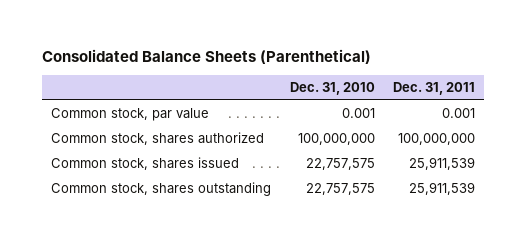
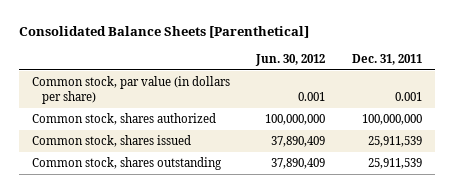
[42,49,372,65] Consolidated Balance Sheets (Parenthetical) -> [18,26,309,39] Consolidated Balance Sheets [Parenthetical]
[289,82,375,96] Dec. 31, 2010 -> none
none -> [255,53,326,66] Jun. 30, 2012
[51,108,210,122] Common stock, par value -> [31,76,230,104] Common stock, par value (in dollars per share)

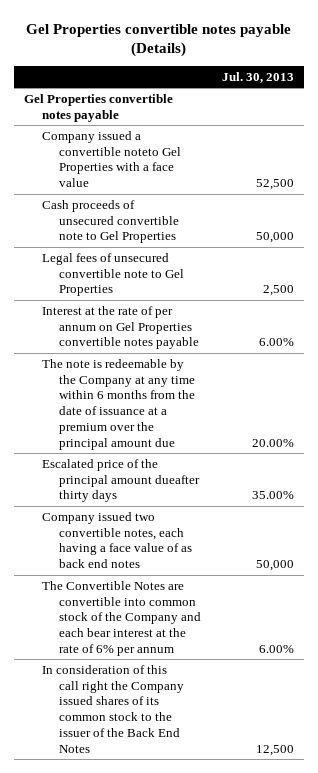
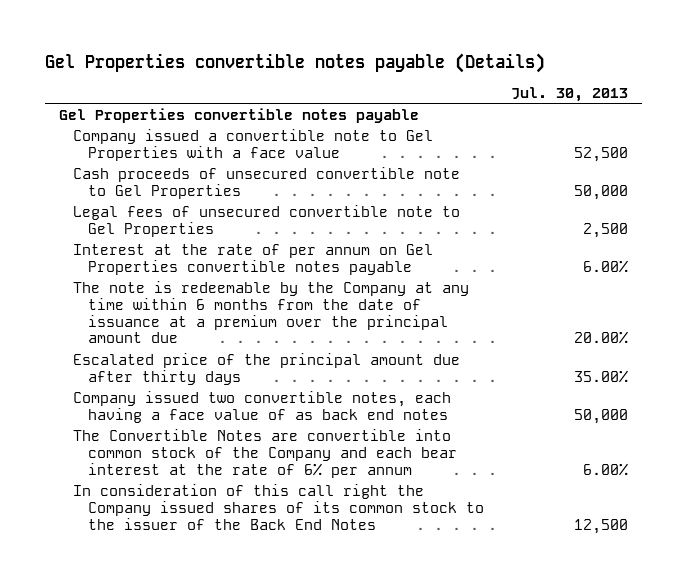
[41,130,182,188] Company issued a convertible noteto Gel Properties with a face value -> [73,128,434,161] Company issued a convertible note to Gel Properties with a face value
[41,458,201,503] Escalated price of the principal amount dueafter thirty days -> [73,352,461,385] Escalated price of the principal amount due after thirty days

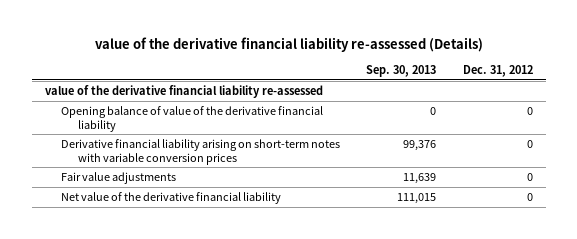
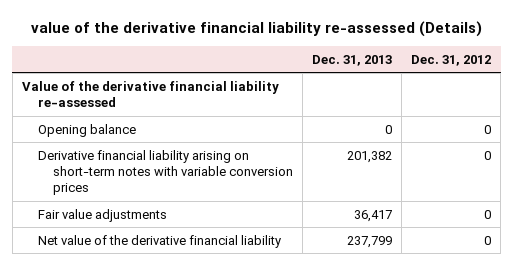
[366,65,437,78] Sep. 30, 2013 -> none
none -> [312,54,393,66] Dec. 31, 2013
[44,84,323,98] value of the derivative financial liability re-assessed -> [21,80,279,107] Value of the derivative financial liability re-assessed
[61,105,324,132] Opening balance of value of the derivative financial liability -> [37,123,136,137] Opening balance

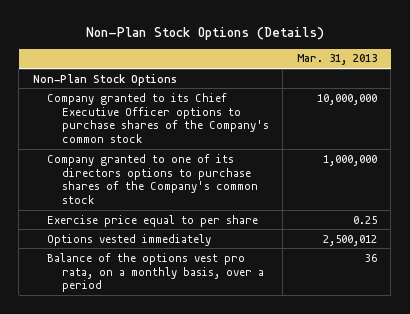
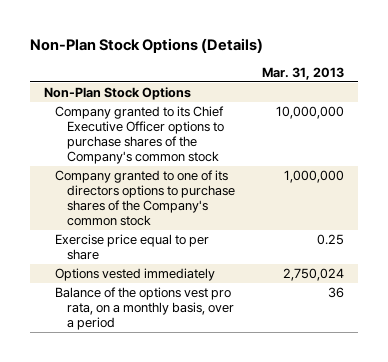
[322,234,377,246] 2,500,012 -> [283,268,345,282] 2,750,024

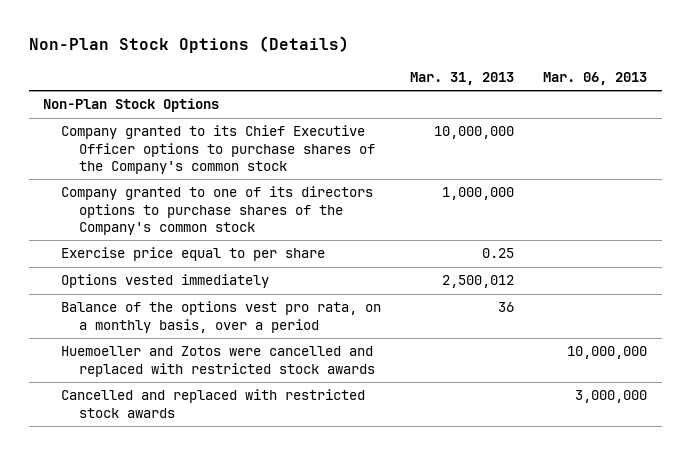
none -> [543,71,648,85] Mar. 06, 2013
[283,268,345,282] 2,750,024 -> [442,275,515,289] 2,500,012
none -> [61,346,375,377] Huemoeller and Zotos were cancelled and replaced with restricted stock awards
none -> [61,389,366,418] Cancelled and replaced with restricted stock awards

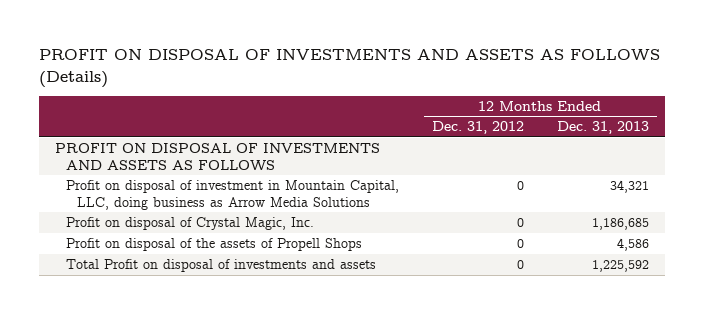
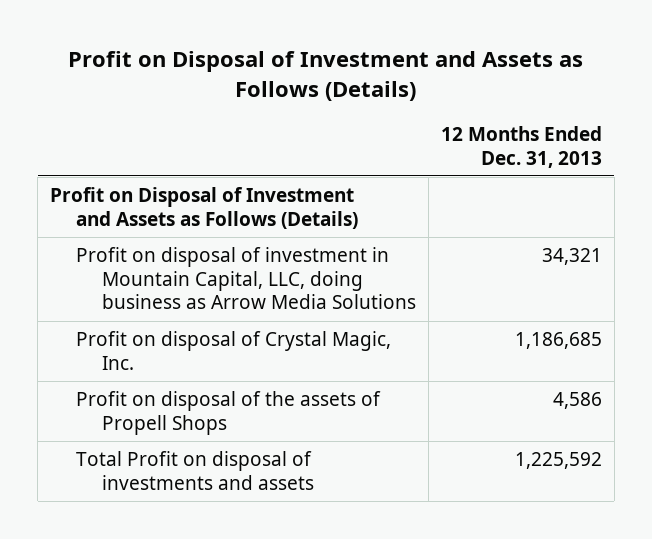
[38,49,660,88] PROFIT ON DISPOSAL OF INVESTMENTS AND ASSETS AS FOLLOWS (Details) -> [67,51,583,101] Profit on Disposal of Investment and Assets as Follows (Details)
[431,121,524,135] Dec. 31, 2012 -> none
[54,143,380,170] PROFIT ON DISPOSAL OF INVESTMENTS AND ASSETS AS FOLLOWS -> [49,186,358,229] Profit on Disposal of Investment and Assets as Follows (Details)

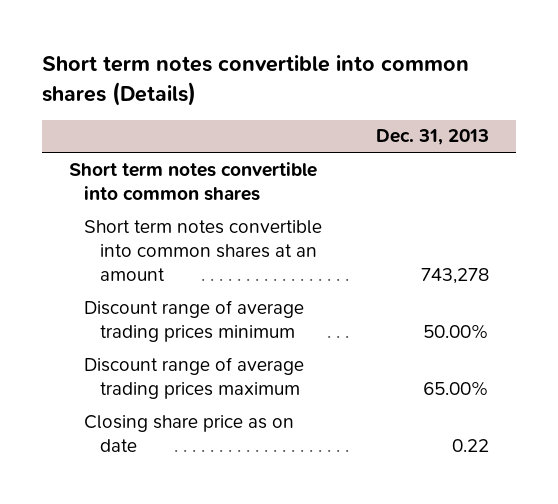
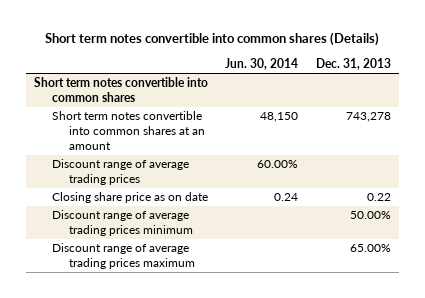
none -> [225,57,299,70] Jun. 30, 2014
none -> [51,159,189,185] Discount range of average trading prices
[84,414,295,452] Closing share price as on date -> [51,192,208,204] Closing share price as on date

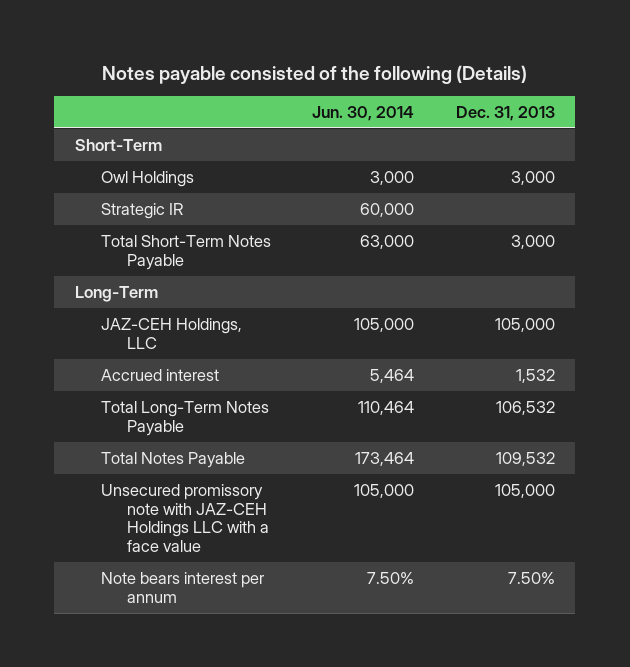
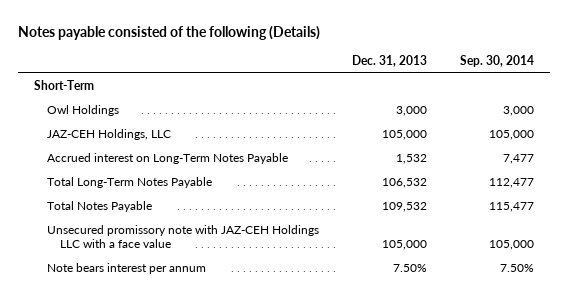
[312,105,415,121] Jun. 30, 2014 -> none
none -> [459,55,534,68] Sep. 30, 2014
[100,202,183,219] Strategic IR -> none
[100,234,271,270] Total Short-Term Notes Payable -> none
[74,285,158,302] Long-Term -> none
[100,368,219,381] Accrued interest -> [47,153,289,165] Accrued interest on Long-Term Notes Payable

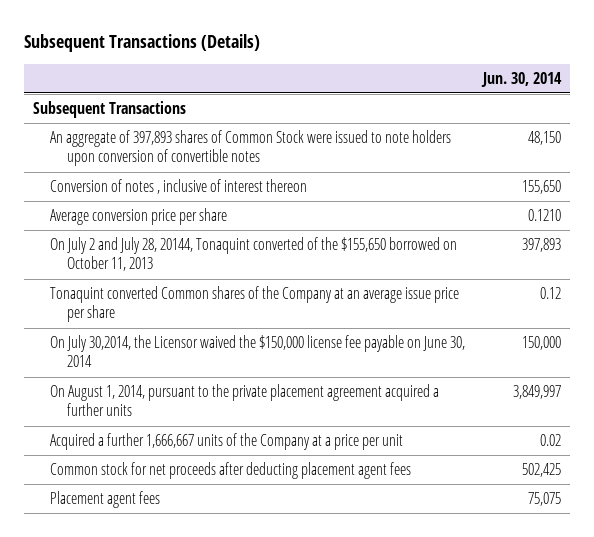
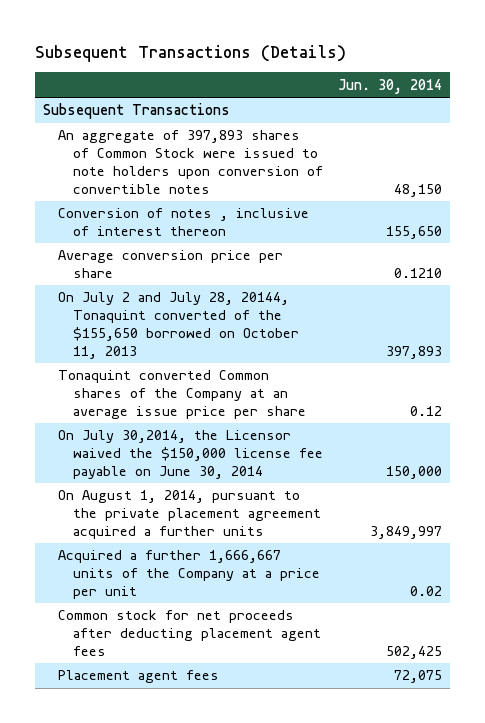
[528,492,562,507] 75,075 -> [394,670,443,684] 72,075

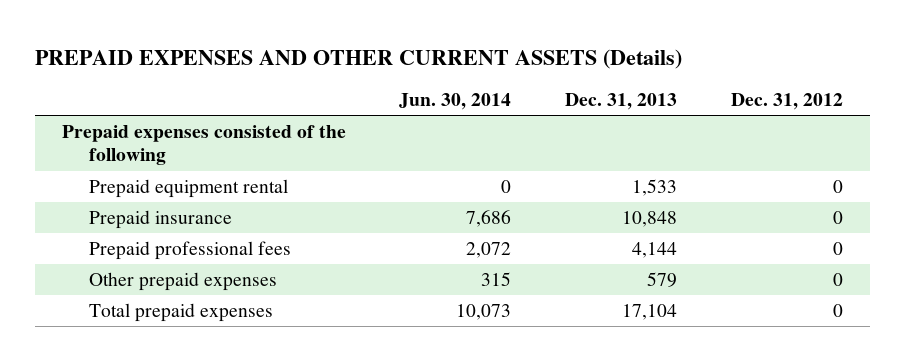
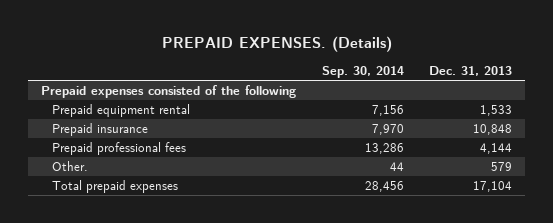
[34,48,682,69] PREPAID EXPENSES AND OTHER CURRENT ASSETS (Details) -> [161,36,392,53] PREPAID EXPENSES. (Details)
[399,92,512,110] Jun. 30, 2014 -> none
[731,92,844,110] Dec. 31, 2012 -> none
none -> [321,66,404,79] Sep. 30, 2014
[89,272,278,292] Other prepaid expenses -> [51,161,88,172] Other.

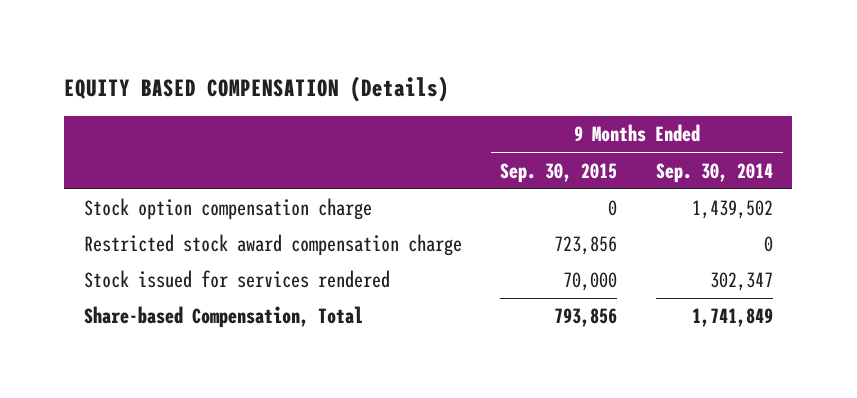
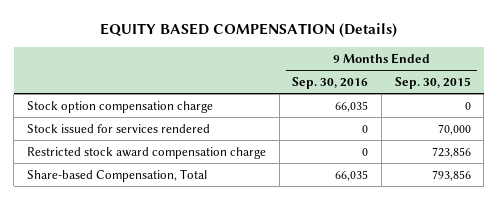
[656,162,774,183] Sep. 30, 2014 -> none
none -> [292,76,369,89] Sep. 30, 2016
[83,234,462,257] Restricted stock award compensation charge -> [26,146,266,159] Restricted stock award compensation charge

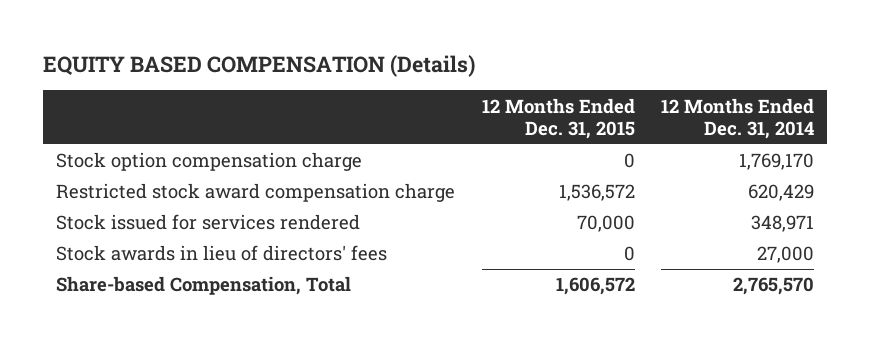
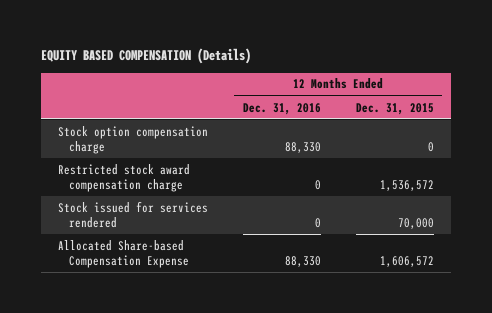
[661,97,815,139] 12 Months Ended Dec. 31, 2014 -> none
none -> [243,102,322,115] Dec. 31, 2016
[56,245,388,262] Stock awards in lieu of directors' fees -> none
[56,276,352,296] Share-based Compensation, Total -> [58,239,190,268] Allocated Share-based Compensation Expense

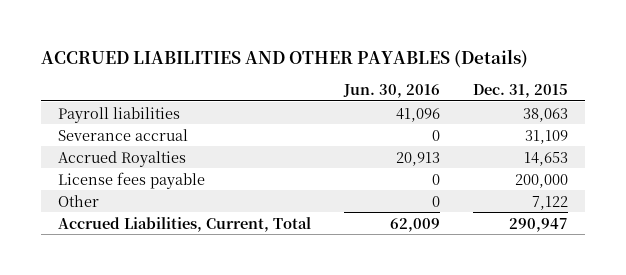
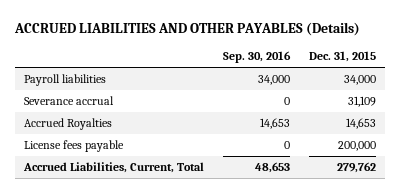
[342,84,440,99] Jun. 30, 2016 -> none
none -> [222,51,291,64] Sep. 30, 2016
[523,107,569,122] 38,063 -> [343,75,376,86] 34,000
[57,194,99,207] Other -> none
[509,217,569,232] 290,947 -> [336,162,376,174] 279,762

